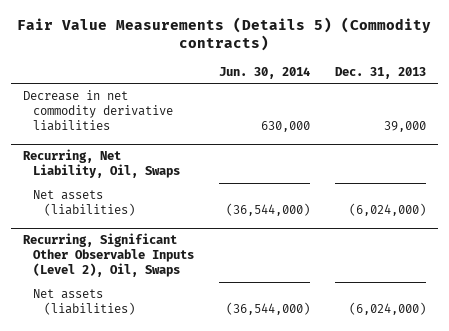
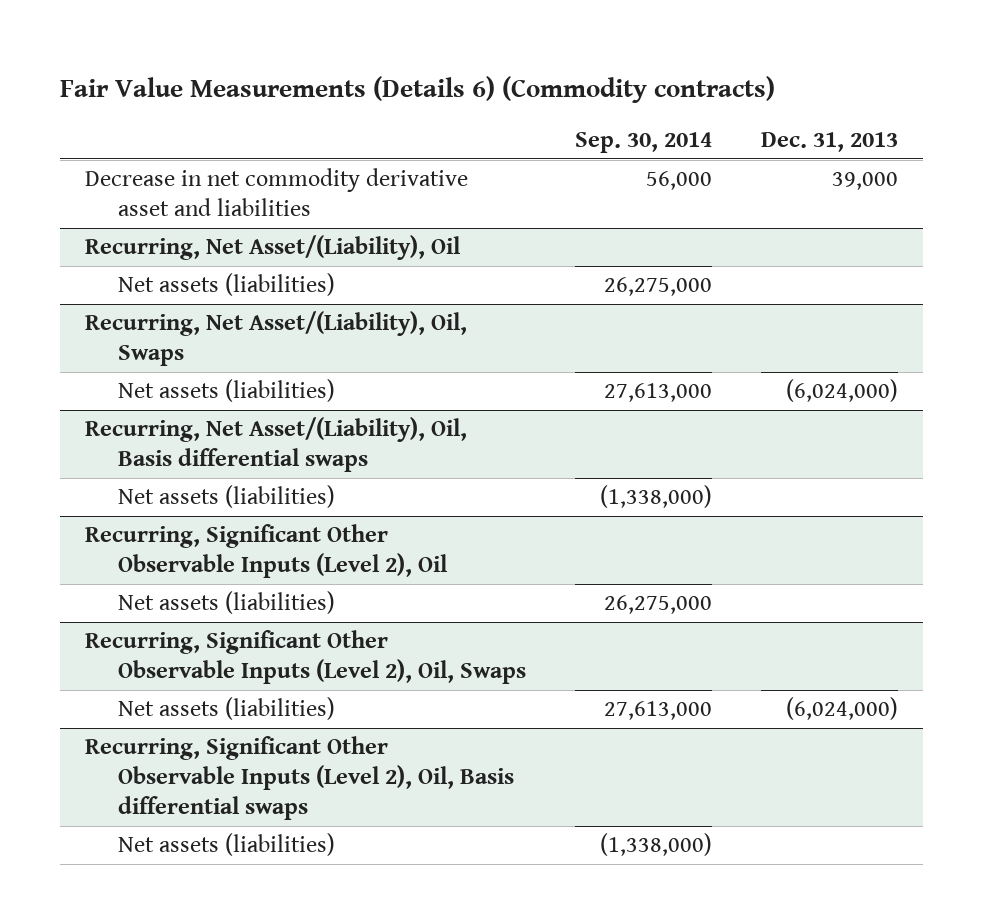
[17,16,432,52] Fair Value Measurements (Details 5) (Commodity contracts) -> [60,75,776,103] Fair Value Measurements (Details 6) (Commodity contracts)
[219,66,311,79] Jun. 30, 2014 -> none
none -> [575,131,713,153] Sep. 30, 2014
[23,89,174,131] Decrease in net commodity derivative liabilities -> [84,168,468,217] Decrease in net commodity derivative asset and liabilities
none -> [84,235,461,261] Recurring, Net Asset/(Liability), Oil
none -> [118,273,336,297] Net assets (liabilities)
[23,149,181,179] Recurring, Net Liability, Oil, Swaps -> [84,311,467,367] Recurring, Net Asset/(Liability), Oil, Swaps
none -> [84,417,467,473] Recurring, Net Asset/(Liability), Oil, Basis differential swaps
none -> [118,485,336,509] Net assets (liabilities)
none -> [84,524,449,579] Recurring, Significant Other Observable Inputs (Level 2), Oil
none -> [118,591,336,615] Net assets (liabilities)
none -> [84,736,515,820] Recurring, Significant Other Observable Inputs (Level 2), Oil, Basis differential swaps
none -> [118,833,336,857] Net assets (liabilities)

